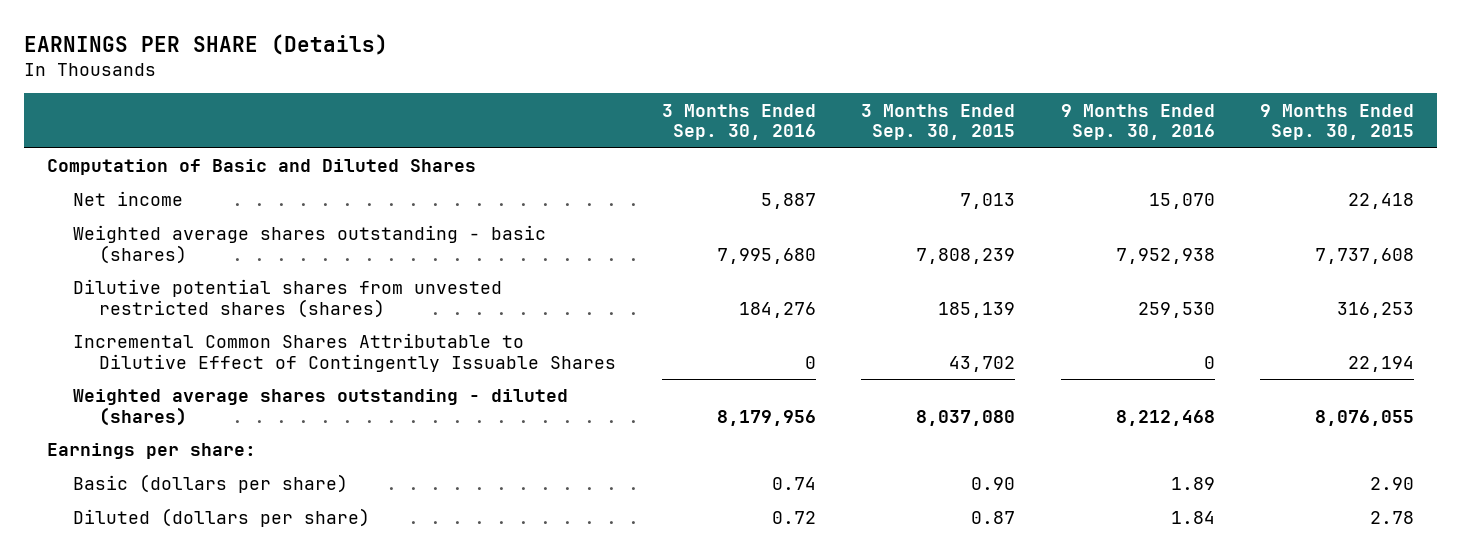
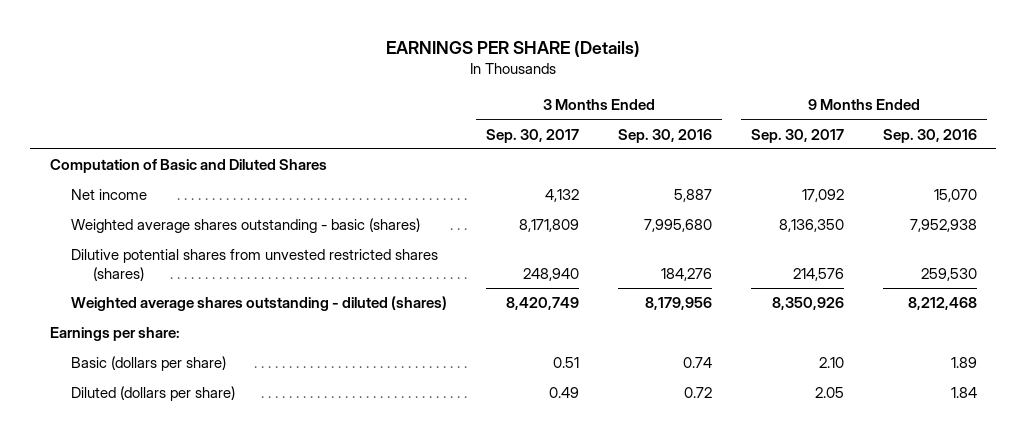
[861,103,1016,140] 3 Months Ended Sep. 30, 2015 -> none
[1260,103,1415,140] 9 Months Ended Sep. 30, 2015 -> none
none -> [486,128,580,143] Sep. 30, 2017
none -> [751,128,845,143] Sep. 30, 2017
[73,333,617,372] Incremental Common Shares Attributable to Dilutive Effect of Contingently Issuable Shares -> none

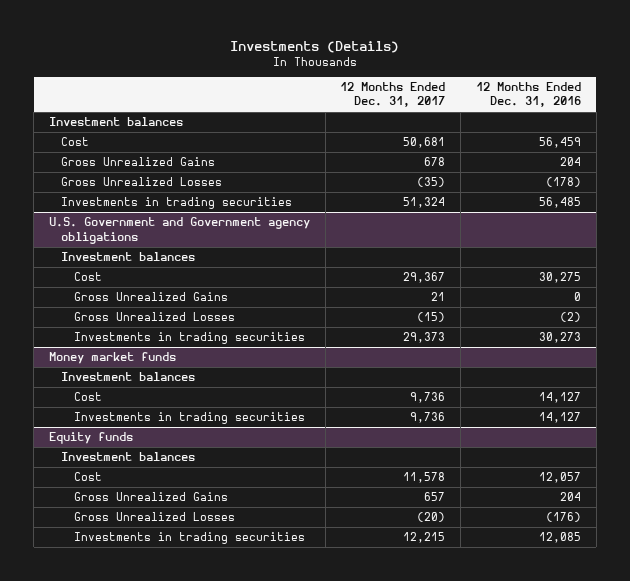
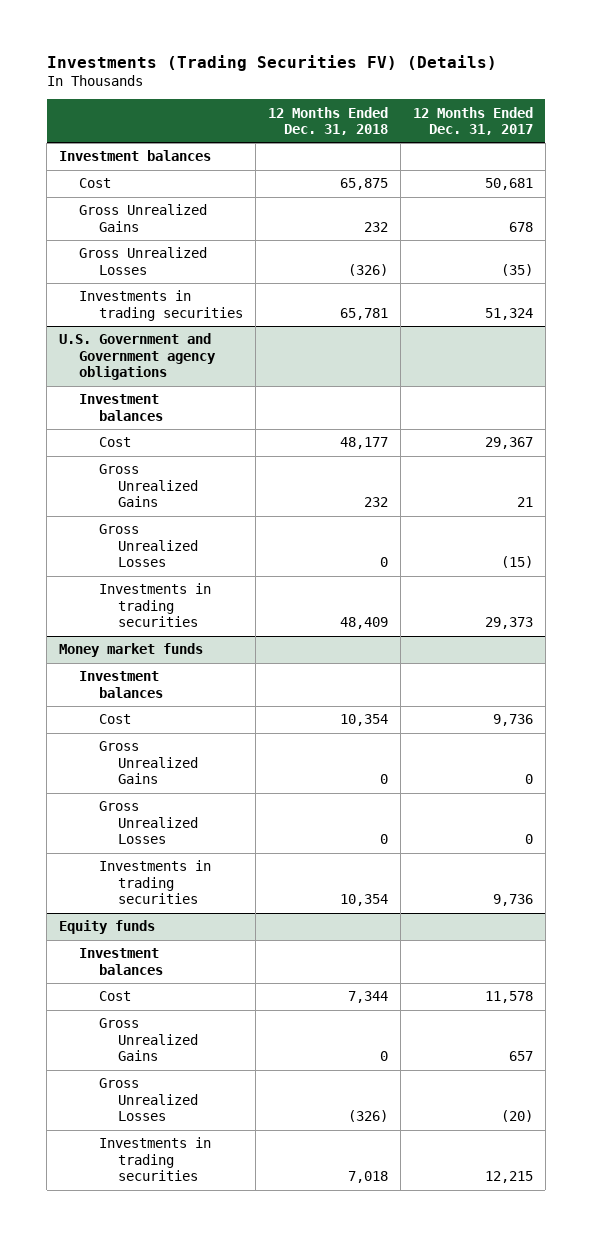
[229,40,399,53] Investments (Details) -> [46,54,497,71] Investments (Trading Securities FV) (Details)
[475,82,581,108] 12 Months Ended Dec. 31, 2016 -> none
none -> [267,106,388,135] 12 Months Ended Dec. 31, 2018
none -> [98,741,199,785] Gross Unrealized Gains
none -> [98,801,199,845] Gross Unrealized Losses

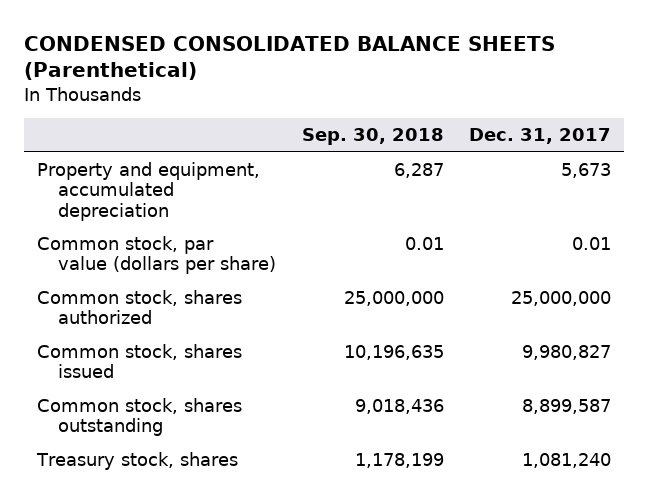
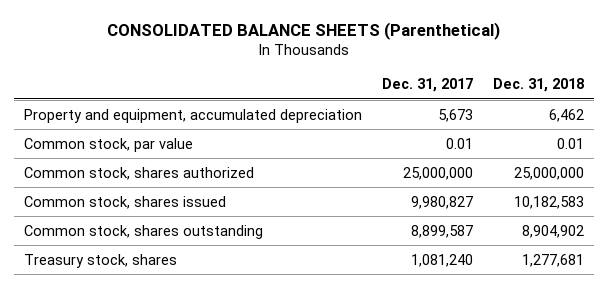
[23,35,555,81] CONDENSED CONSOLIDATED BALANCE SHEETS (Parenthetical) -> [106,21,500,40] CONSOLIDATED BALANCE SHEETS (Parenthetical)
[301,128,444,146] Sep. 30, 2018 -> none
none -> [493,78,585,93] Dec. 31, 2018
[36,236,277,275] Common stock, par value (dollars per share) -> [23,137,193,152] Common stock, par value

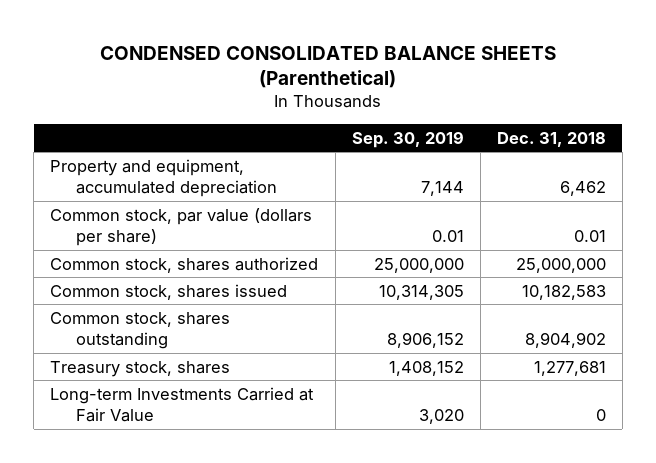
[106,21,500,40] CONSOLIDATED BALANCE SHEETS (Parenthetical) -> [100,45,557,89] CONDENSED CONSOLIDATED BALANCE SHEETS (Parenthetical)
[381,78,473,93] Dec. 31, 2017 -> none
none -> [351,130,464,148] Sep. 30, 2019
[23,137,193,152] Common stock, par value -> [50,207,313,246] Common stock, par value (dollars per share)
none -> [50,386,315,422] Long-term Investments Carried at Fair Value

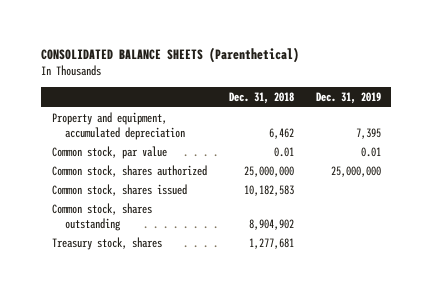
[100,45,557,89] CONDENSED CONSOLIDATED BALANCE SHEETS (Parenthetical) -> [40,47,299,64] CONSOLIDATED BALANCE SHEETS (Parenthetical)
[351,130,464,148] Sep. 30, 2019 -> none
none -> [315,92,381,105] Dec. 31, 2019
[50,207,313,246] Common stock, par value (dollars per share) -> [51,145,167,159] Common stock, par value
[50,386,315,422] Long-term Investments Carried at Fair Value -> none

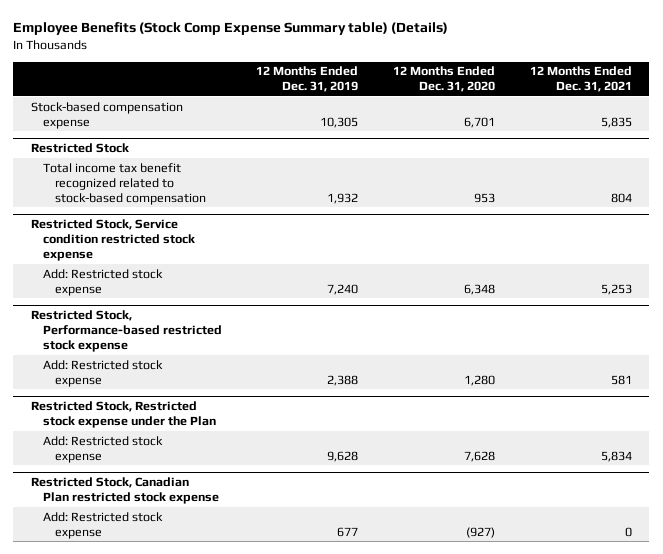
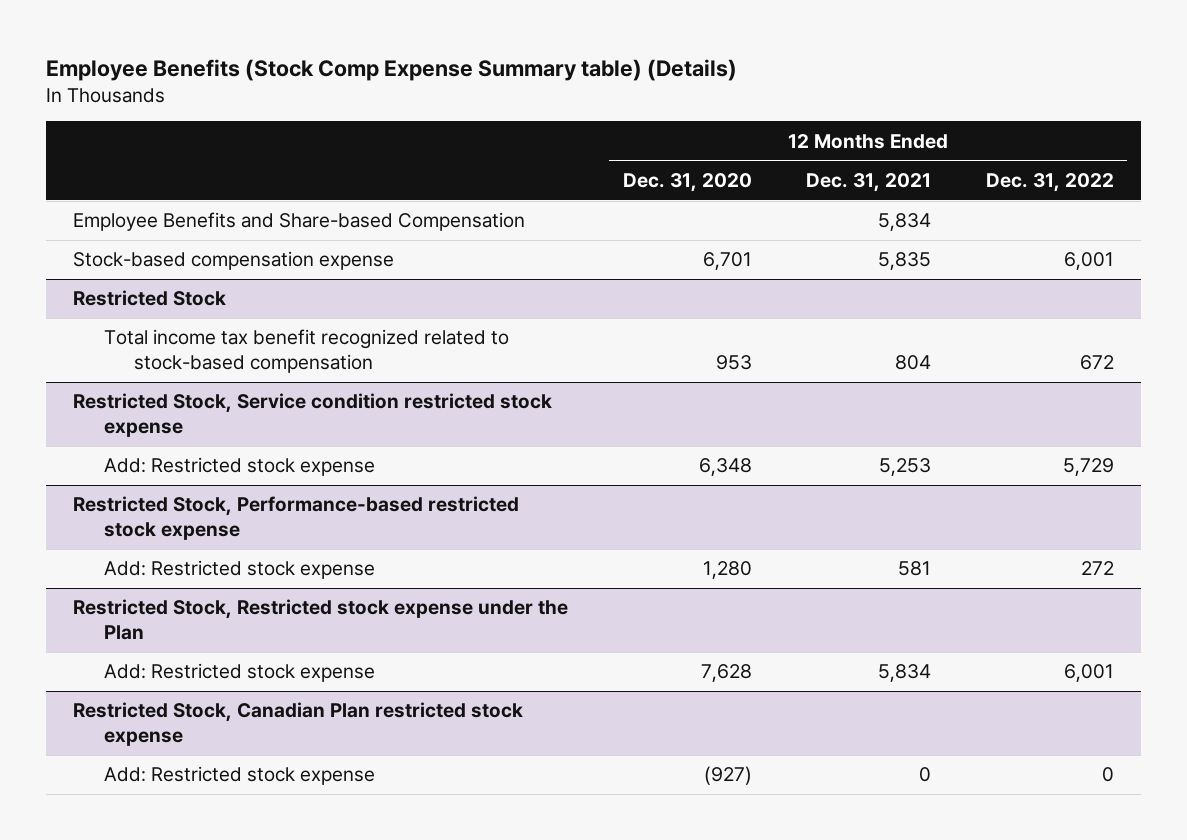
[256,66,359,93] 12 Months Ended Dec. 31, 2019 -> none
none -> [985,172,1114,192] Dec. 31, 2022
none -> [73,212,526,232] Employee Benefits and Share-based Compensation

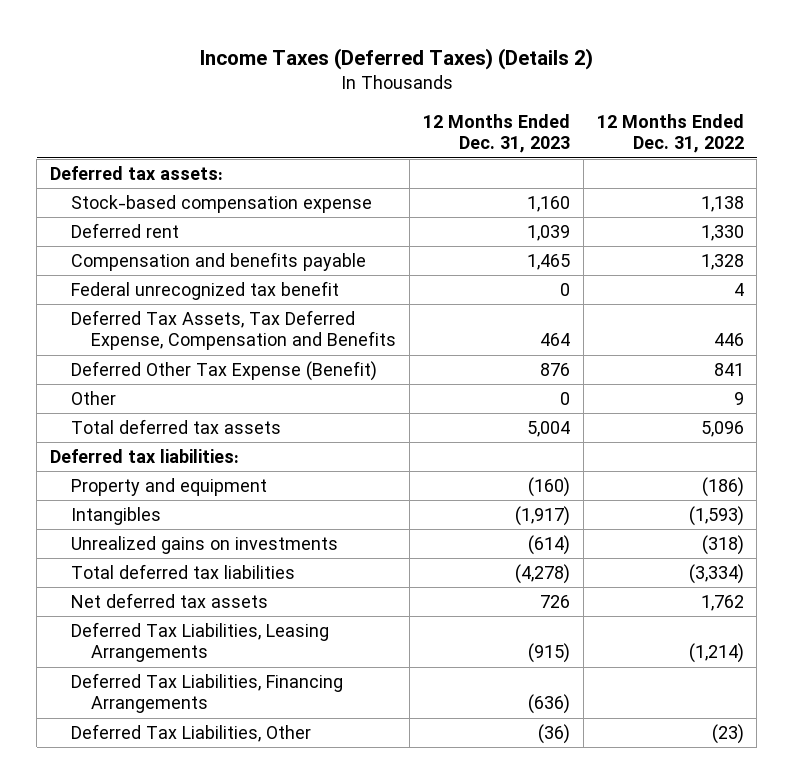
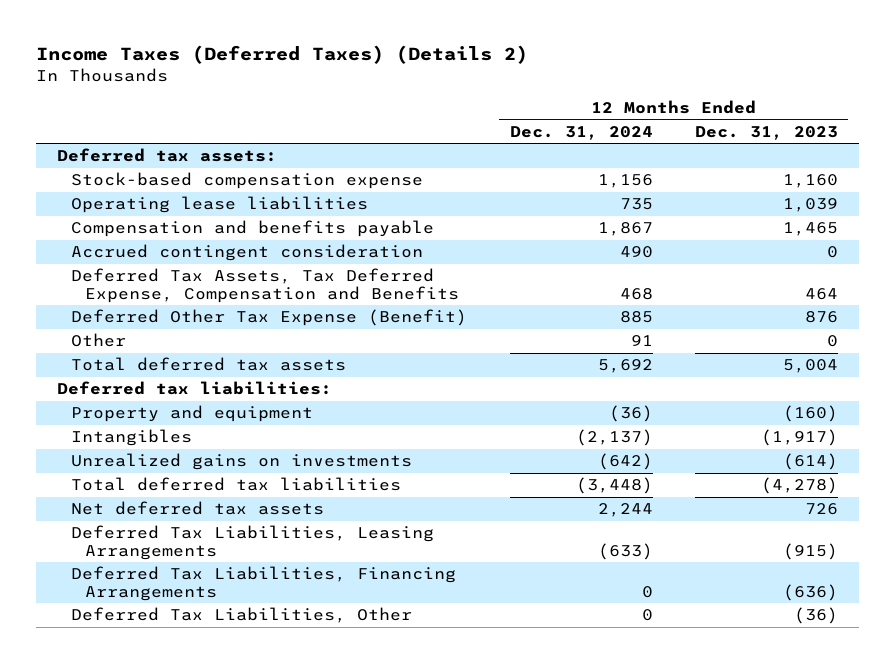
[596,113,744,154] 12 Months Ended Dec. 31, 2022 -> none
none -> [509,125,653,140] Dec. 31, 2024
[70,223,179,239] Deferred rent -> [71,196,369,214] Operating lease liabilities
[70,281,339,301] Federal unrecognized tax benefit -> [71,244,424,262] Accrued contingent consideration

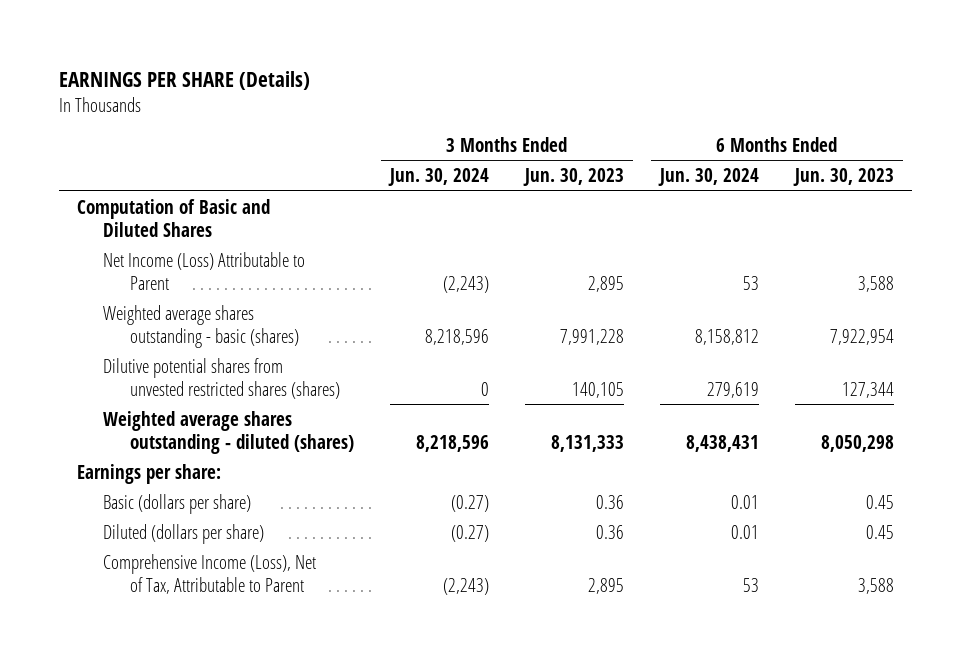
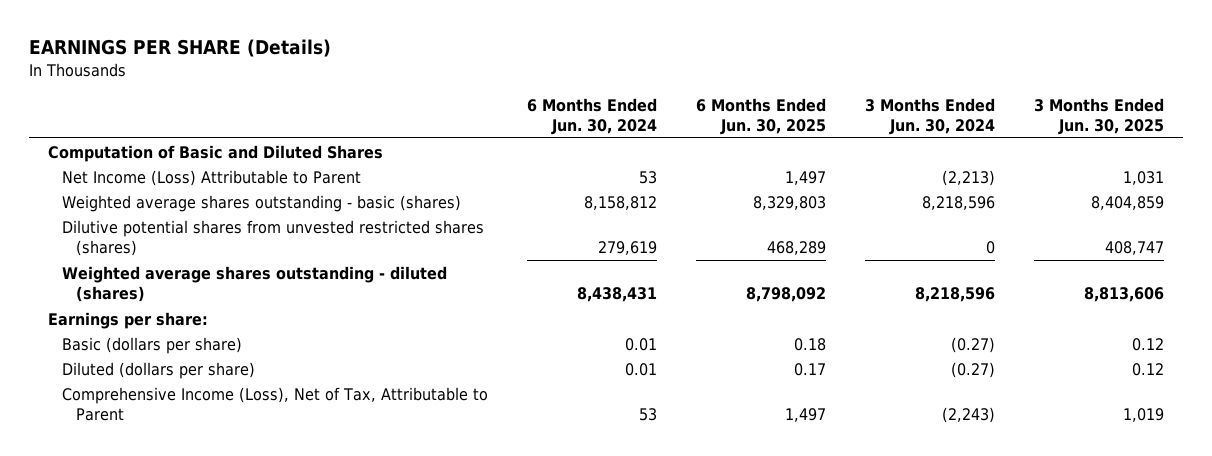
[522,167,624,186] Jun. 30, 2023 -> none
[793,167,895,186] Jun. 30, 2023 -> none
none -> [695,97,826,136] 6 Months Ended Jun. 30, 2025
none -> [1033,97,1164,136] 3 Months Ended Jun. 30, 2025
[442,275,489,293] (2,243) -> [941,169,995,186] (2,213)

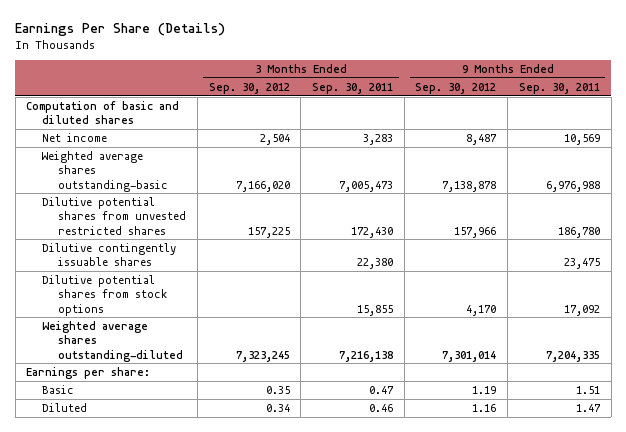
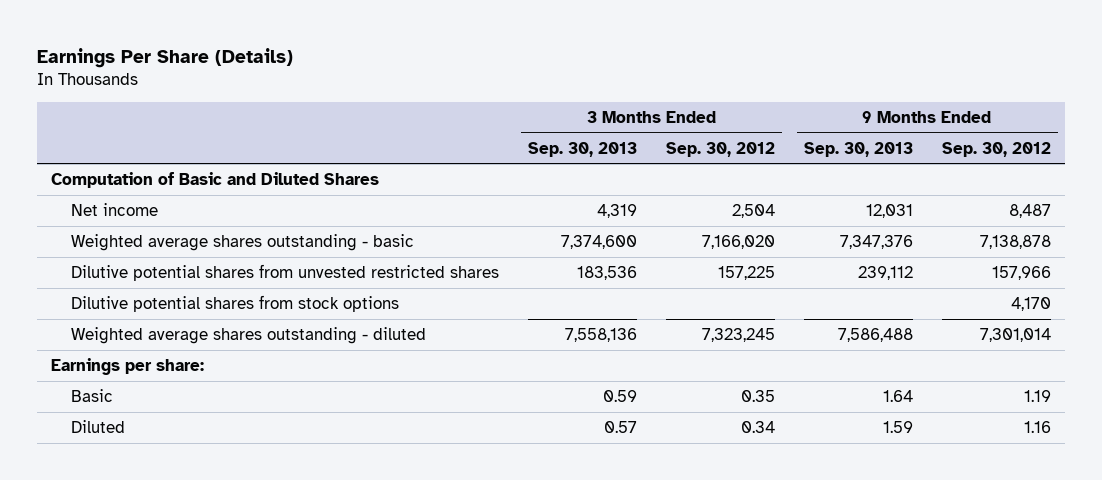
[312,82,394,94] Sep. 30, 2011 -> none
[518,82,600,94] Sep. 30, 2011 -> none
none -> [528,141,638,157] Sep. 30, 2013
none -> [803,141,913,157] Sep. 30, 2013
[26,100,180,125] Computation of basic and diluted shares -> [51,172,380,189] Computation of Basic and Diluted Shares
[42,150,169,192] Weighted average shares outstanding-basic -> [71,234,415,252] Weighted average shares outstanding - basic
[42,242,177,267] Dilutive contingently issuable shares -> none
[42,320,184,362] Weighted average shares outstanding-diluted -> [71,327,427,345] Weighted average shares outstanding - diluted

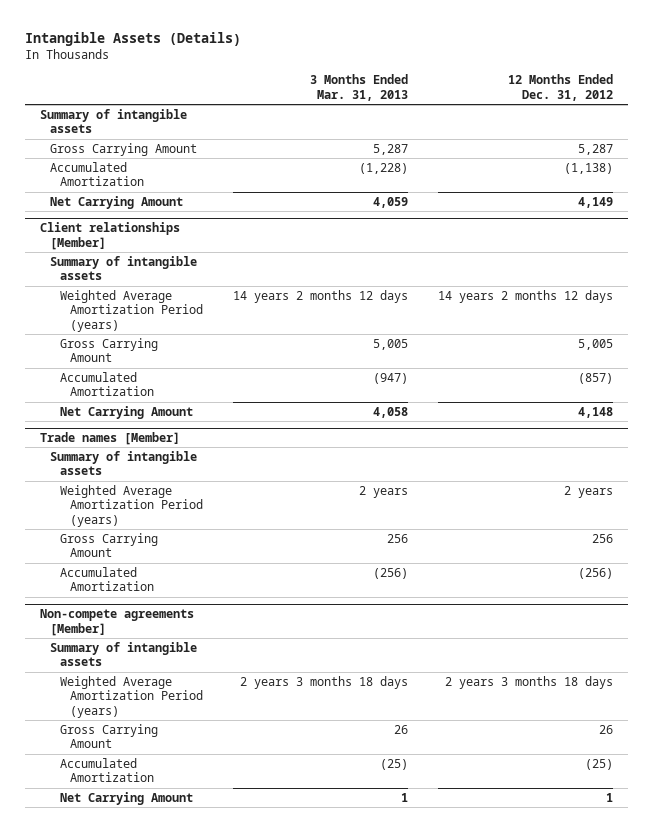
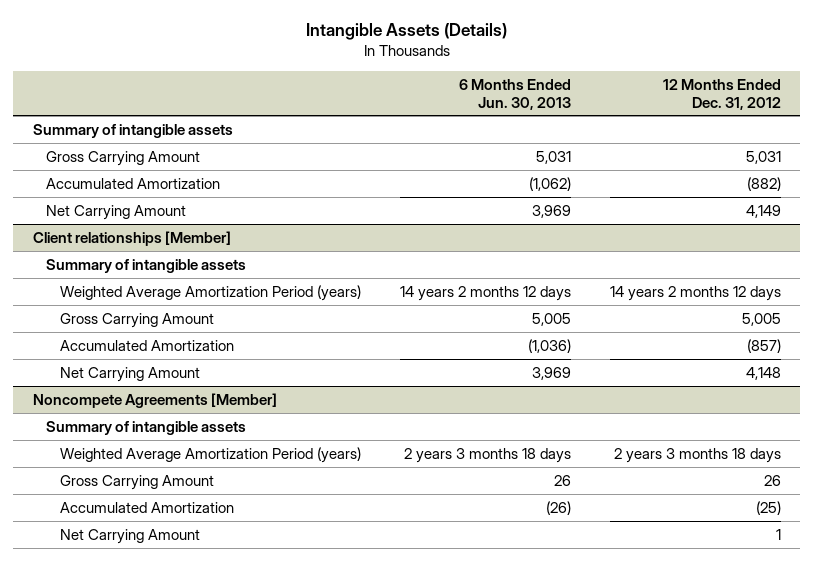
[310,74,409,102] 3 Months Ended Mar. 31, 2013 -> none
none -> [458,78,571,110] 6 Months Ended Jun. 30, 2013
[577,143,613,155] 5,287 -> [745,150,781,164] 5,031
[563,162,613,174] (1,138) -> [746,176,781,191] (882)
[39,431,180,445] Trade names [Member] -> none
[49,450,197,476] Summary of intangible assets -> none
[60,484,204,528] Weighted Average Amortization Period (years) -> none
[60,532,159,558] Gross Carrying Amount -> none
[60,566,155,592] Accumulated Amortization -> none
[39,608,194,636] Non-compete agreements [Member] -> none
none -> [32,392,277,408] Noncompete Agreements [Member]

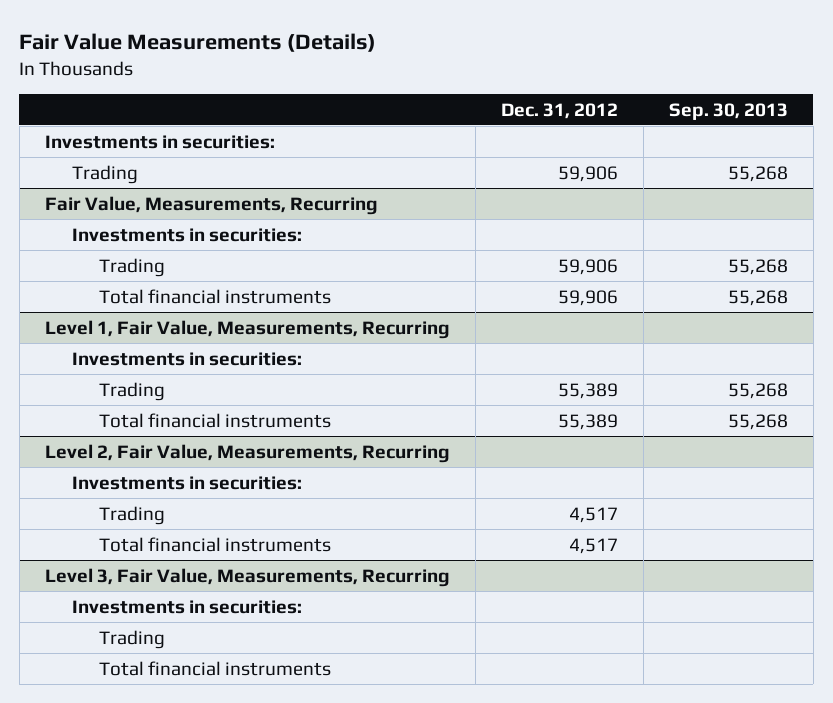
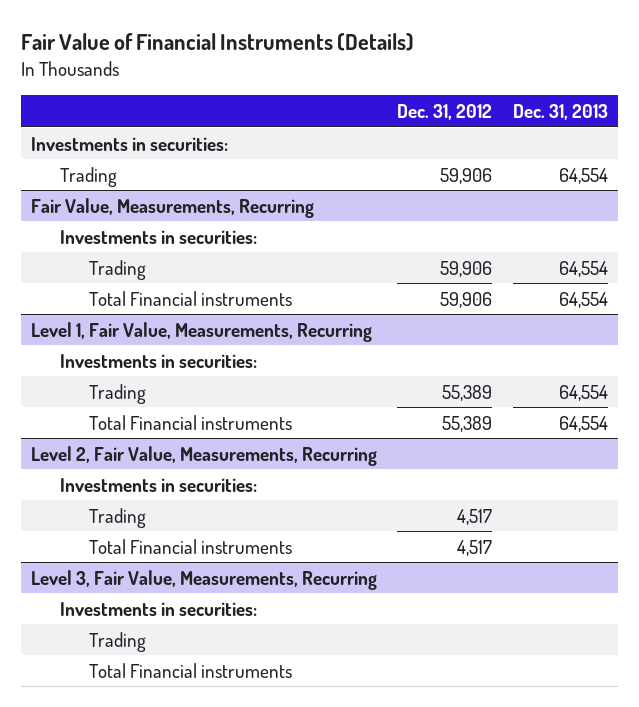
[19,33,377,53] Fair Value Measurements (Details) -> [20,33,414,52] Fair Value of Financial Instruments (Details)
[668,102,788,120] Sep. 30, 2013 -> none
none -> [512,104,608,121] Dec. 31, 2013
[99,288,332,304] Total financial instruments -> [89,290,293,306] Total Financial instruments
[99,412,332,428] Total financial instruments -> [89,414,293,430] Total Financial instruments
[99,536,332,552] Total financial instruments -> [89,538,293,554] Total Financial instruments
[99,660,332,676] Total financial instruments -> [89,662,293,678] Total Financial instruments

